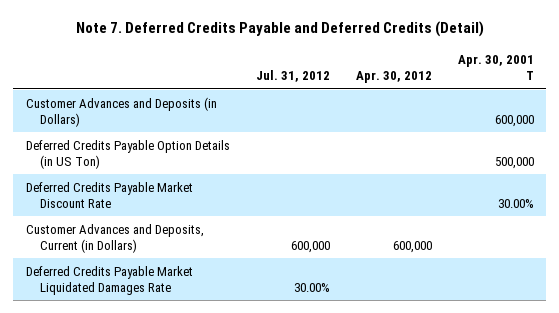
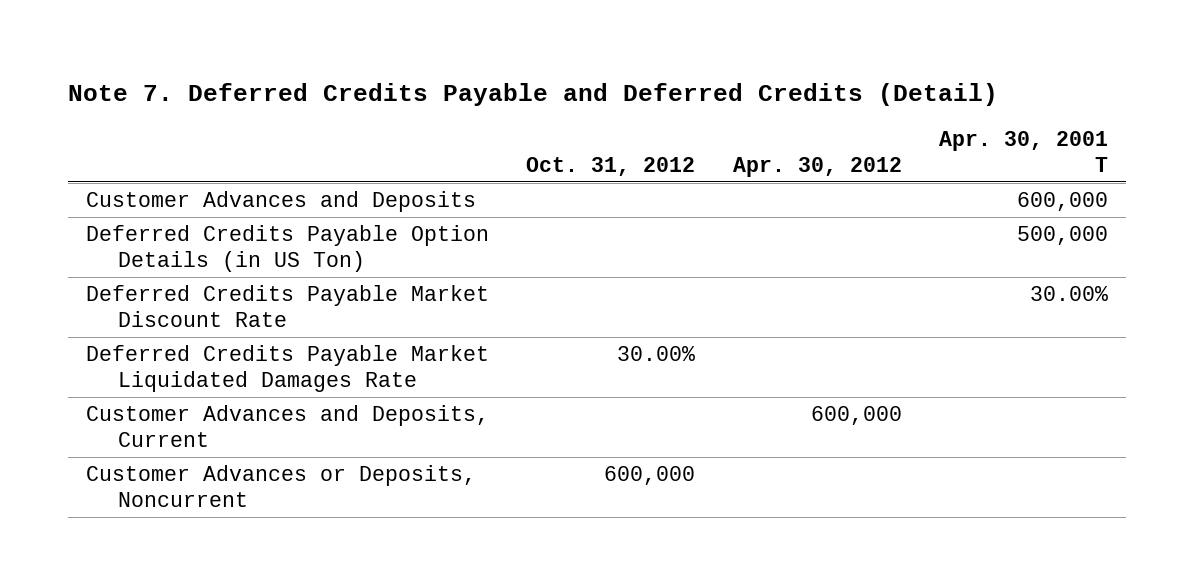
[255,70,330,83] Jul. 31, 2012 -> none
none -> [526,156,696,176] Oct. 31, 2012
[25,96,217,127] Customer Advances and Deposits (in Dollars) -> [86,191,477,213] Customer Advances and Deposits
[25,223,204,253] Customer Advances and Deposits, Current (in Dollars) -> none
none -> [86,405,490,447] Customer Advances and Deposits, Current
none -> [86,465,477,507] Customer Advances or Deposits, Noncurrent

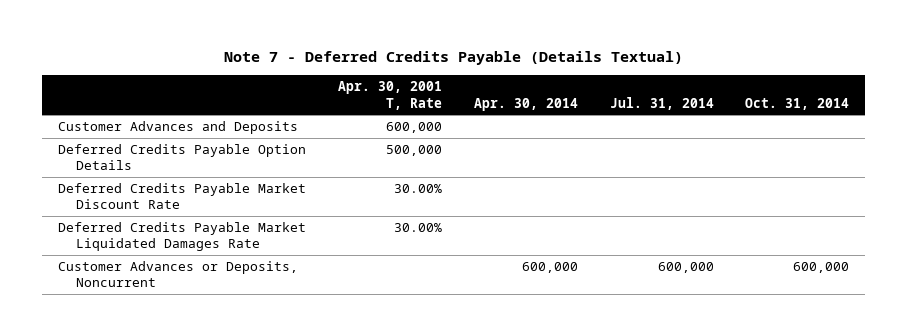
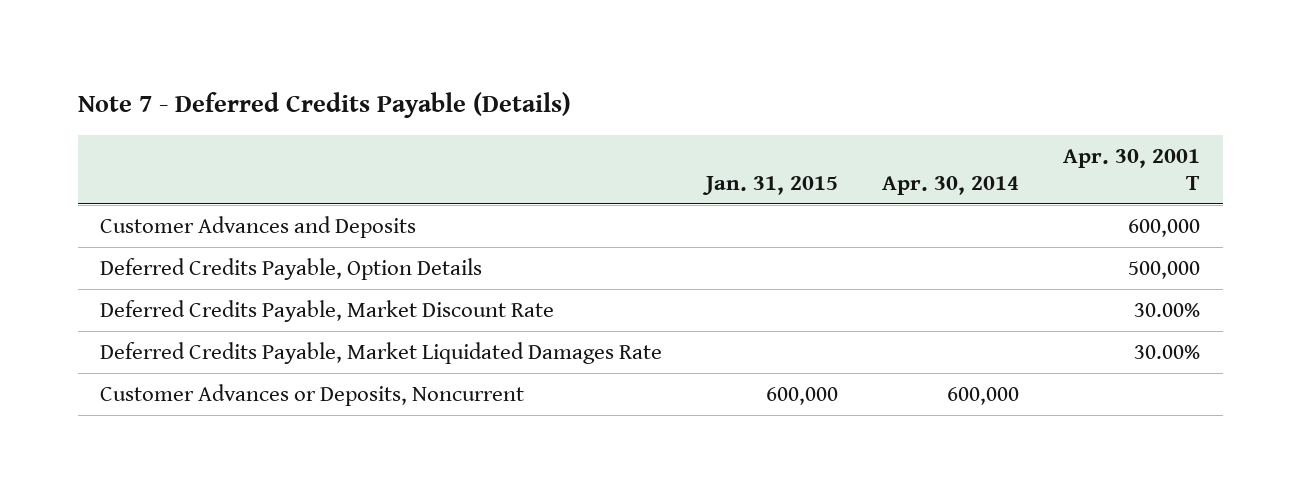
[223,51,683,66] Note 7 - Deferred Credits Payable (Details Textual) -> [77,92,571,119] Note 7 - Deferred Credits Payable (Details)
[337,81,442,110] Apr. 30, 2001 T, Rate -> none
[609,96,714,110] Jul. 31, 2014 -> none
[745,97,850,110] Oct. 31, 2014 -> none
none -> [702,175,839,195] Jan. 31, 2015
none -> [1063,148,1201,190] Apr. 30, 2001 T
[57,144,306,171] Deferred Credits Payable Option Details -> [99,258,482,281] Deferred Credits Payable, Option Details
[57,183,306,210] Deferred Credits Payable Market Discount Rate -> [99,300,554,323] Deferred Credits Payable, Market Discount Rate
[57,222,306,252] Deferred Credits Payable Market Liquidated Damages Rate -> [99,342,662,365] Deferred Credits Payable, Market Liquidated Damages Rate

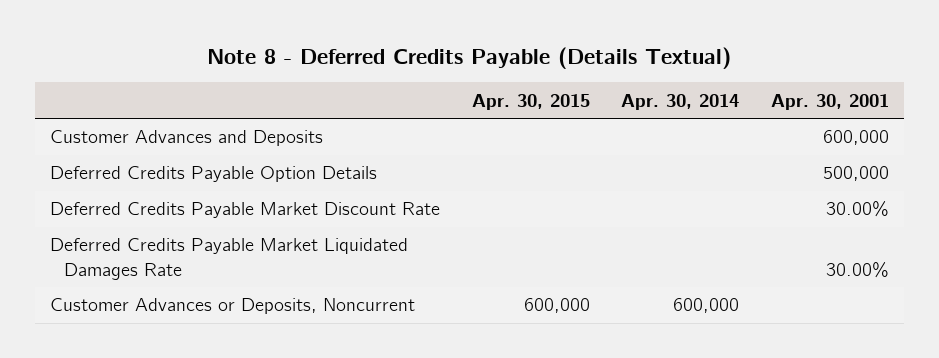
[77,92,571,119] Note 7 - Deferred Credits Payable (Details) -> [207,46,732,69] Note 8 - Deferred Credits Payable (Details Textual)
[702,175,839,195] Jan. 31, 2015 -> none
[1063,148,1201,190] Apr. 30, 2001 T -> none
none -> [471,93,590,110] Apr. 30, 2015
none -> [770,93,889,110] Apr. 30, 2001
[99,258,482,281] Deferred Credits Payable, Option Details -> [50,166,378,183] Deferred Credits Payable Option Details
[99,300,554,323] Deferred Credits Payable, Market Discount Rate -> [50,202,441,219] Deferred Credits Payable Market Discount Rate
[99,342,662,365] Deferred Credits Payable, Market Liquidated Damages Rate -> [50,238,409,280] Deferred Credits Payable Market Liquidated Damages Rate

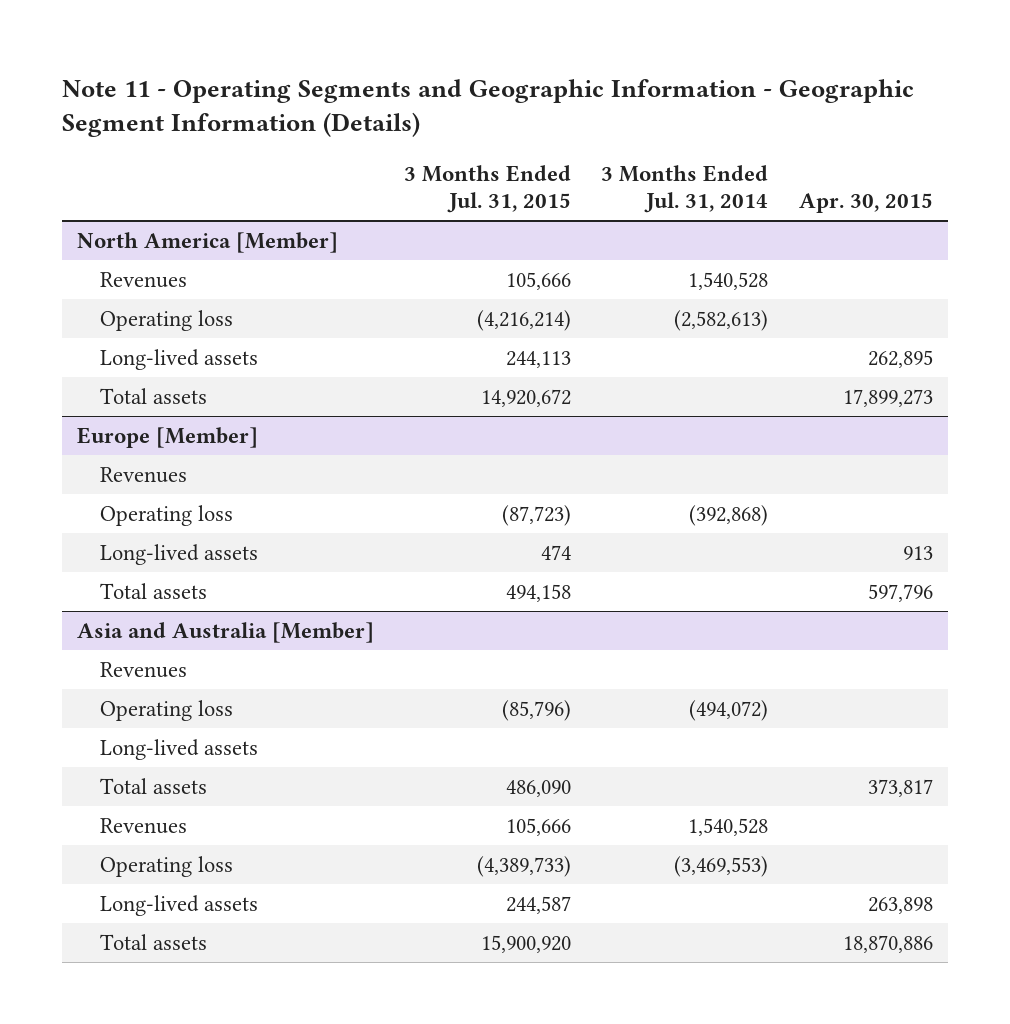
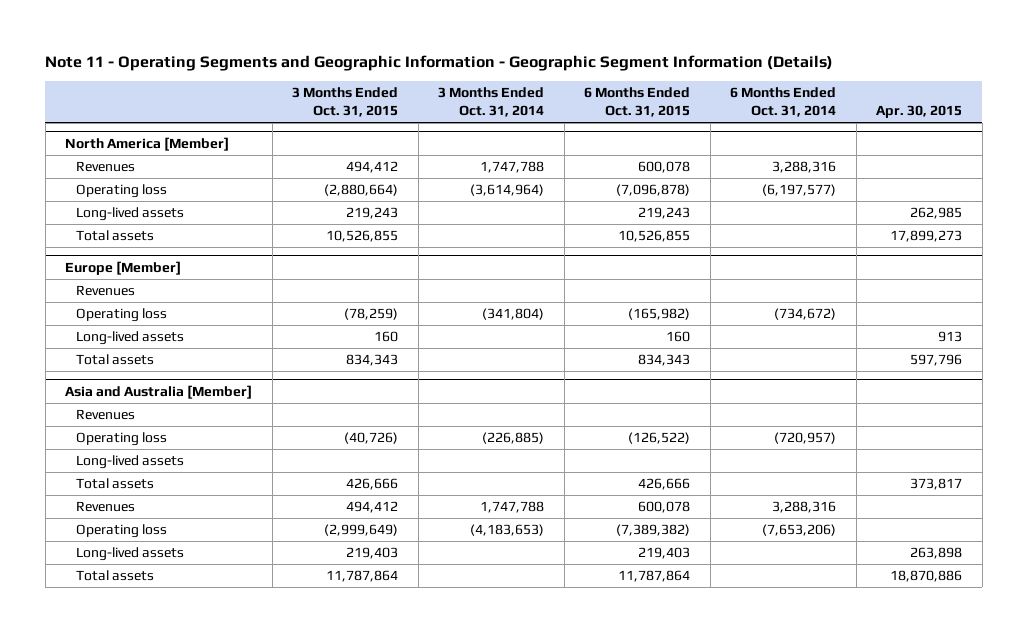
[404,164,572,213] 3 Months Ended Jul. 31, 2015 -> none
[601,164,769,213] 3 Months Ended Jul. 31, 2014 -> none
none -> [292,86,399,117] 3 Months Ended Oct. 31, 2015
none -> [438,86,545,117] 3 Months Ended Oct. 31, 2014
none -> [584,86,691,117] 6 Months Ended Oct. 31, 2015
none -> [730,86,837,117] 6 Months Ended Oct. 31, 2014
[867,349,933,368] 262,895 -> [910,207,963,220] 262,985

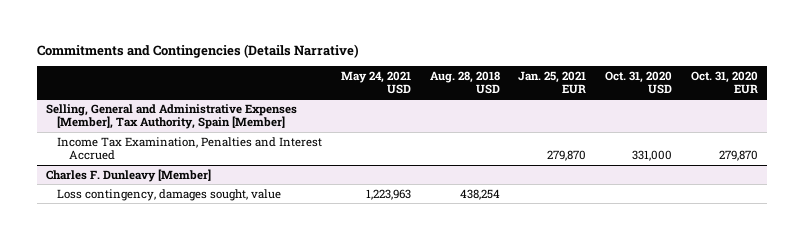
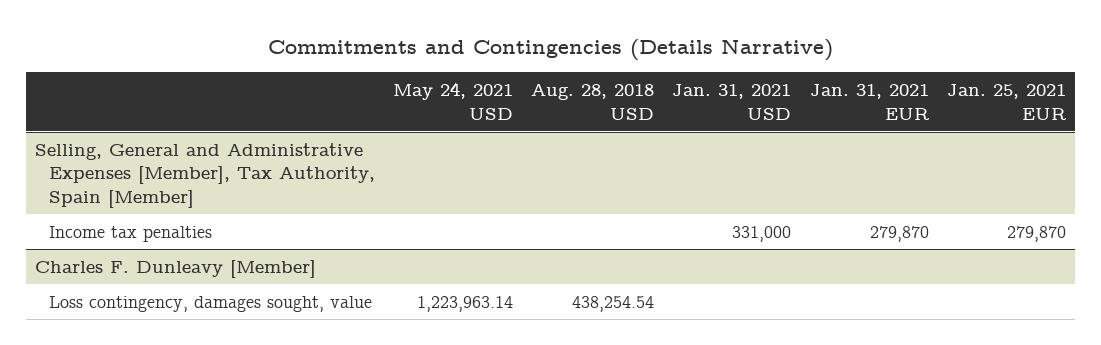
[604,70,672,95] Oct. 31, 2020 USD -> none
[690,70,758,95] Oct. 31, 2020 EUR -> none
none -> [672,84,792,120] Jan. 31, 2021 USD
none -> [809,84,930,120] Jan. 31, 2021 EUR
[57,136,323,161] Income Tax Examination, Penalties and Interest Accrued -> [49,225,213,242] Income tax penalties
[366,188,412,200] 1,223,963 -> [417,295,514,312] 1,223,963.14
[459,188,500,200] 438,254 -> [572,295,655,312] 438,254.54

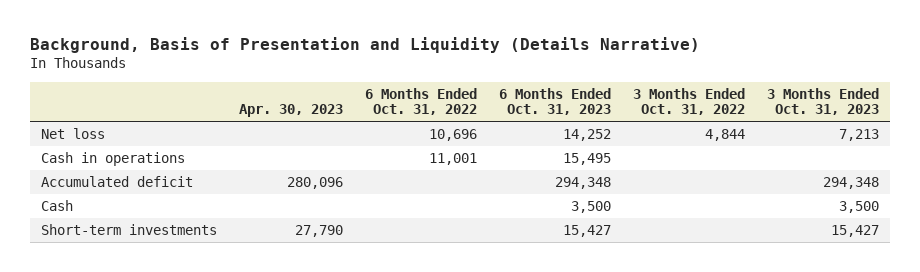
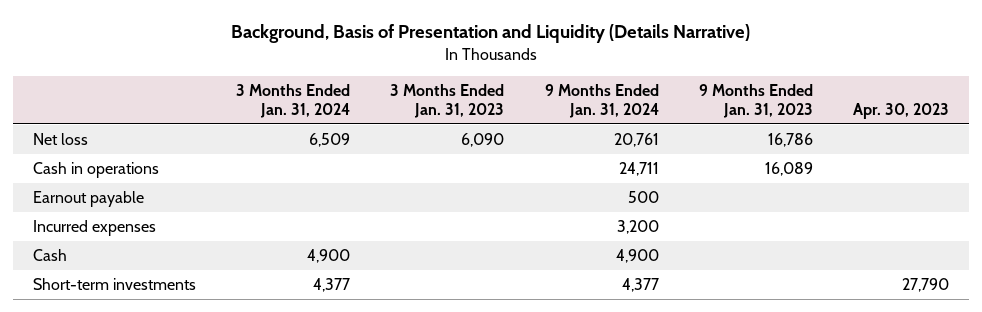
[364,87,477,116] 6 Months Ended Oct. 31, 2022 -> none
[498,87,611,116] 6 Months Ended Oct. 31, 2023 -> none
[633,87,746,116] 3 Months Ended Oct. 31, 2022 -> none
[767,87,880,116] 3 Months Ended Oct. 31, 2023 -> none
none -> [236,84,351,119] 3 Months Ended Jan. 31, 2024
none -> [390,84,505,119] 3 Months Ended Jan. 31, 2023
none -> [544,84,659,119] 9 Months Ended Jan. 31, 2024
none -> [698,84,813,119] 9 Months Ended Jan. 31, 2023
[40,176,193,188] Accumulated deficit -> none
none -> [33,191,145,208] Earnout payable
none -> [33,220,157,237] Incurred expenses

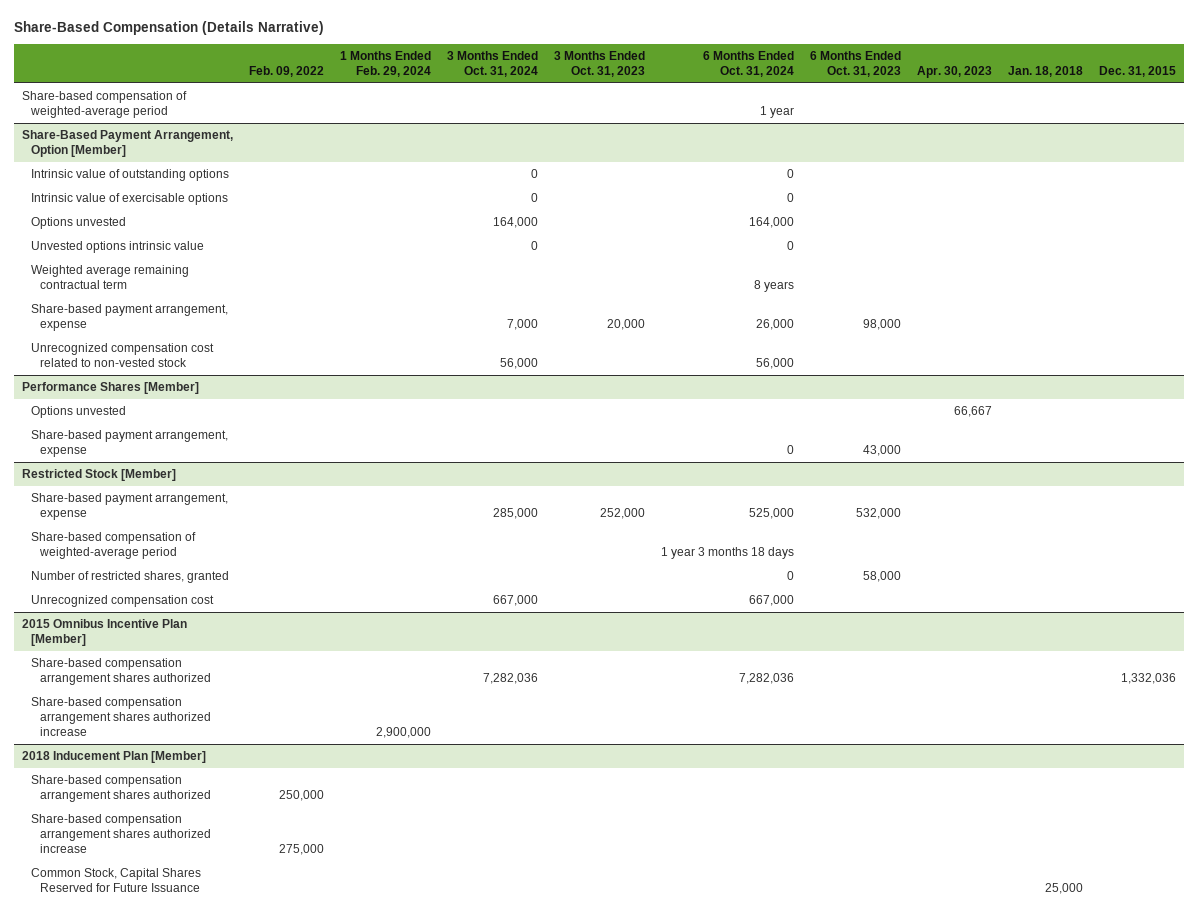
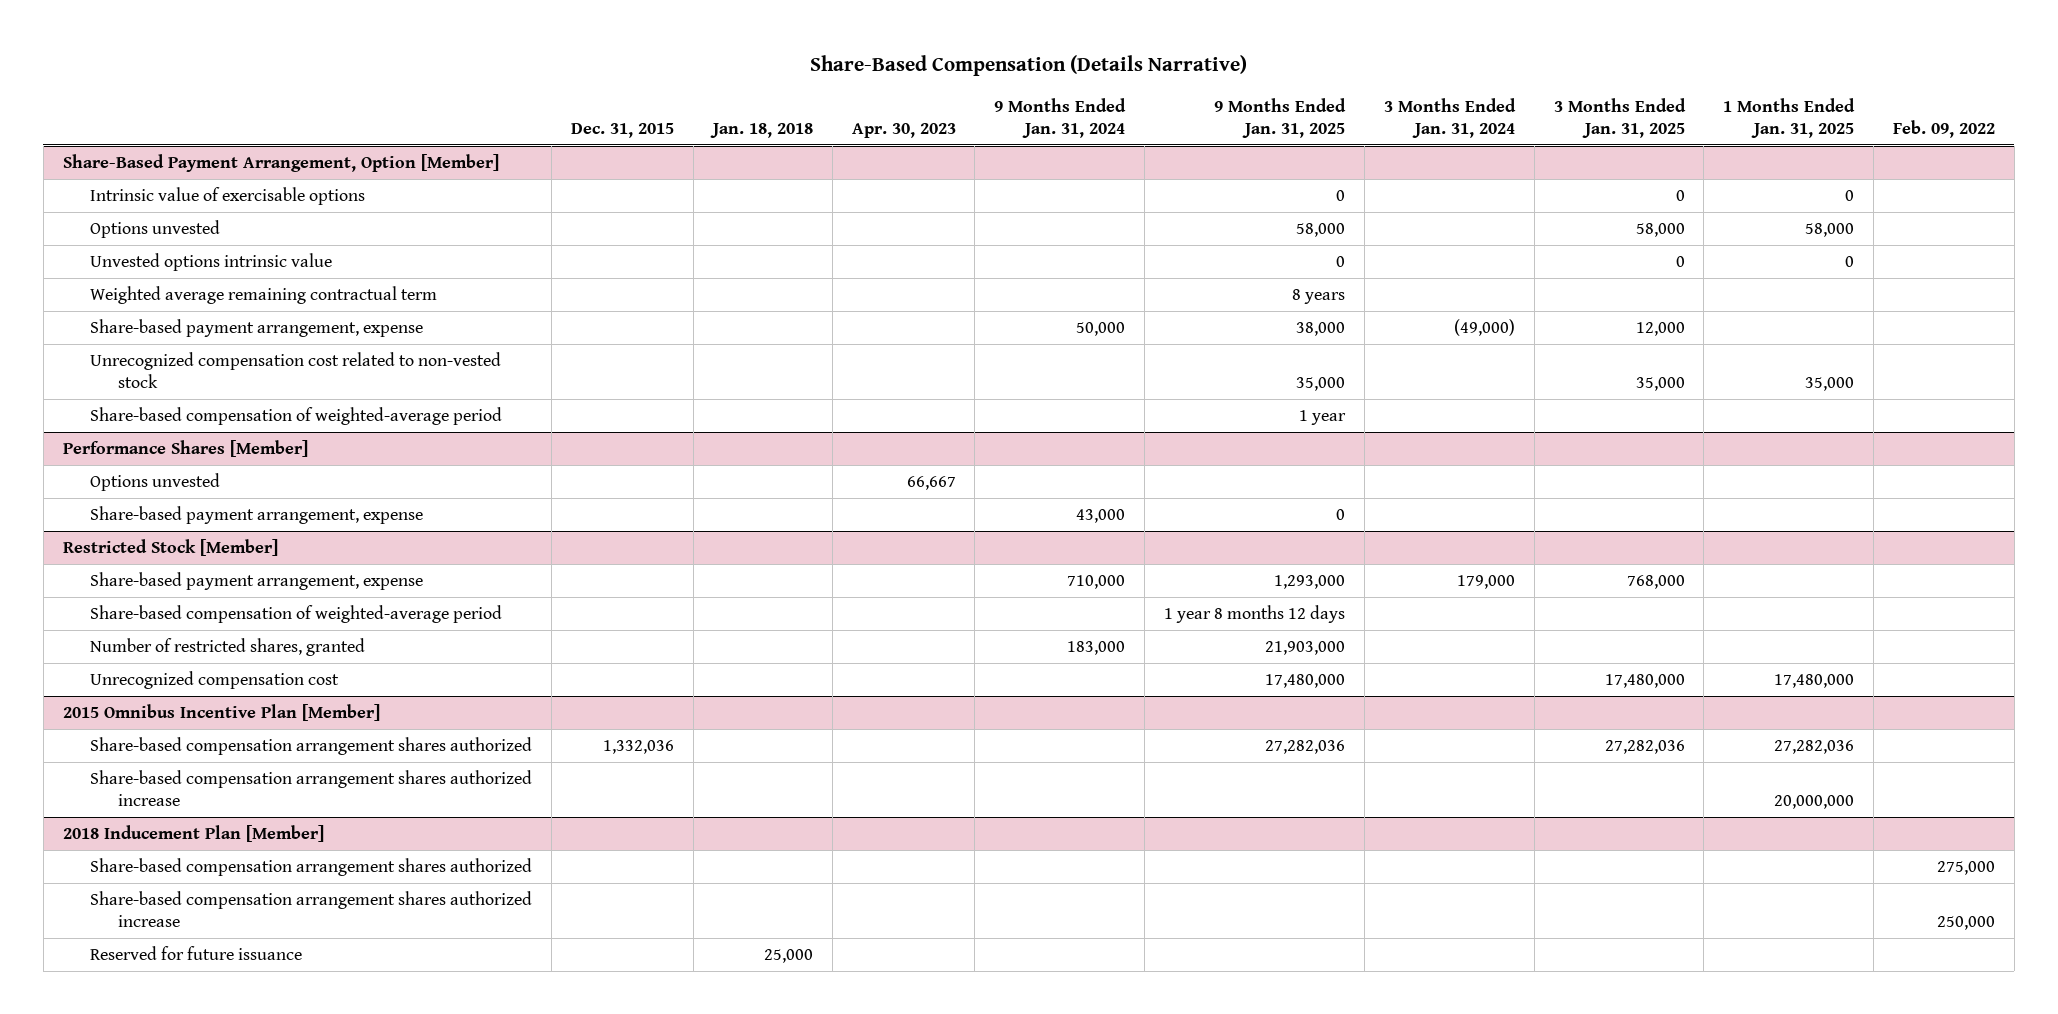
[339,50,431,78] 1 Months Ended Feb. 29, 2024 -> none
[446,50,538,78] 3 Months Ended Oct. 31, 2024 -> none
[553,50,645,78] 3 Months Ended Oct. 31, 2023 -> none
[703,50,795,78] 6 Months Ended Oct. 31, 2024 -> none
[810,50,902,78] 6 Months Ended Oct. 31, 2023 -> none
none -> [994,97,1127,138] 9 Months Ended Jan. 31, 2024
none -> [1214,97,1347,138] 9 Months Ended Jan. 31, 2025
none -> [1383,97,1516,138] 3 Months Ended Jan. 31, 2024
none -> [1553,97,1686,138] 3 Months Ended Jan. 31, 2025
none -> [1723,97,1856,138] 1 Months Ended Jan. 31, 2025
[21,90,187,119] Share-based compensation of weighted-average period -> none
[30,168,229,181] Intrinsic value of outstanding options -> none
none -> [90,407,503,426] Share-based compensation of weighted-average period
[278,790,324,802] 250,000 -> [1937,861,1996,876] 275,000
[278,844,324,856] 275,000 -> [1937,916,1996,931] 250,000
[30,867,201,893] Common Stock, Capital Shares Reserved for Future Issuance -> [90,946,303,961] Reserved for future issuance

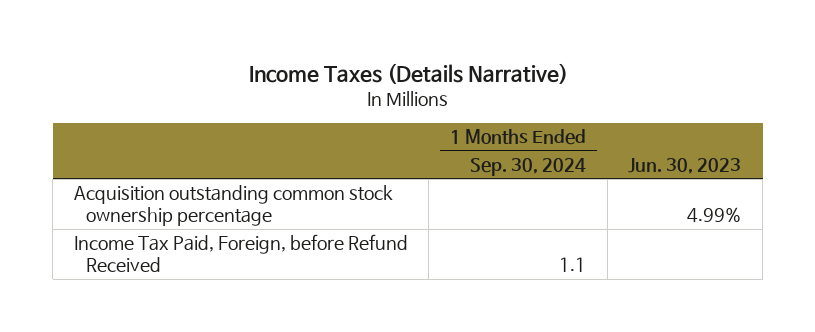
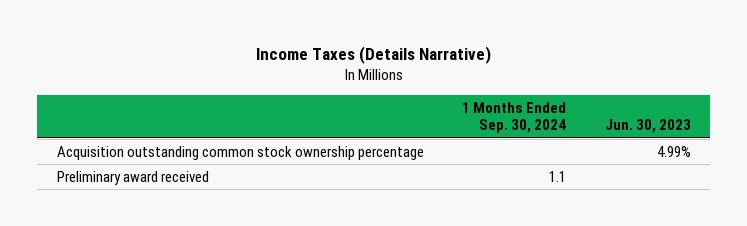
[73,234,408,273] Income Tax Paid, Foreign, before Refund Received -> [56,170,209,185] Preliminary award received

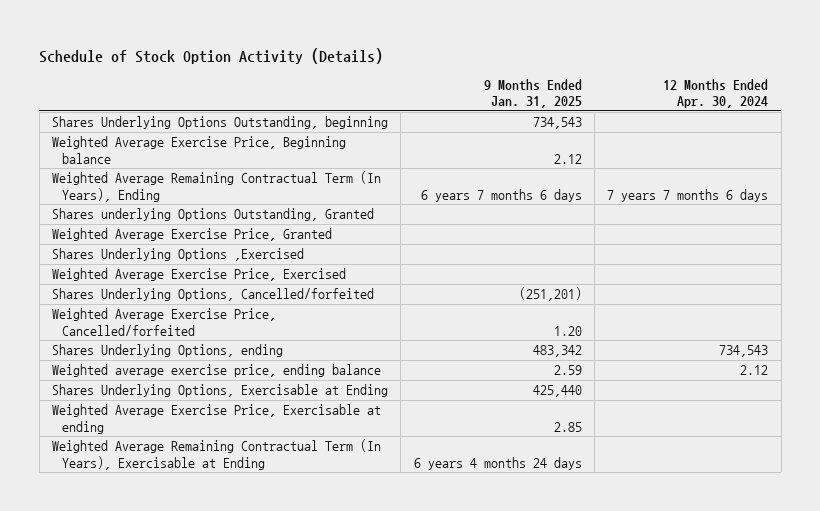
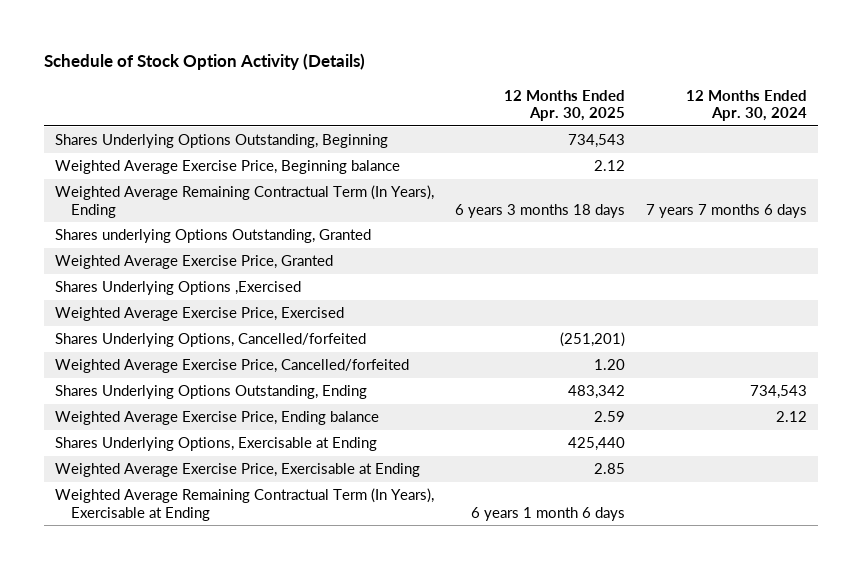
[483,78,582,109] 9 Months Ended Jan. 31, 2025 -> none
none -> [503,89,625,121] 12 Months Ended Apr. 30, 2025
[52,116,389,130] Shares Underlying Options Outstanding, beginning -> [54,134,388,149] Shares Underlying Options Outstanding, Beginning
[52,344,284,358] Shares Underlying Options, ending -> [54,385,367,400] Shares Underlying Options Outstanding, Ending
[52,364,382,378] Weighted average exercise price, ending balance -> [54,411,379,426] Weighted Average Exercise Price, Ending balance
[52,404,382,434] Weighted Average Exercise Price, Exercisable at ending -> [54,463,420,478] Weighted Average Exercise Price, Exercisable at Ending

